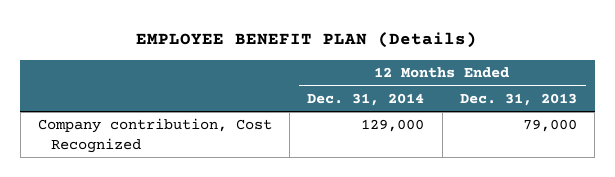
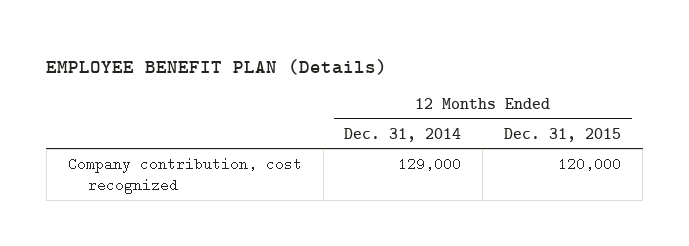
[459,92,577,106] Dec. 31, 2013 -> none
none -> [504,127,622,142] Dec. 31, 2015
[37,118,272,153] Company contribution, Cost Recognized -> [67,156,302,195] Company contribution, cost recognized

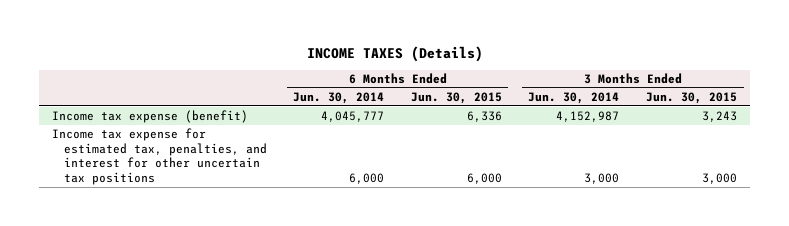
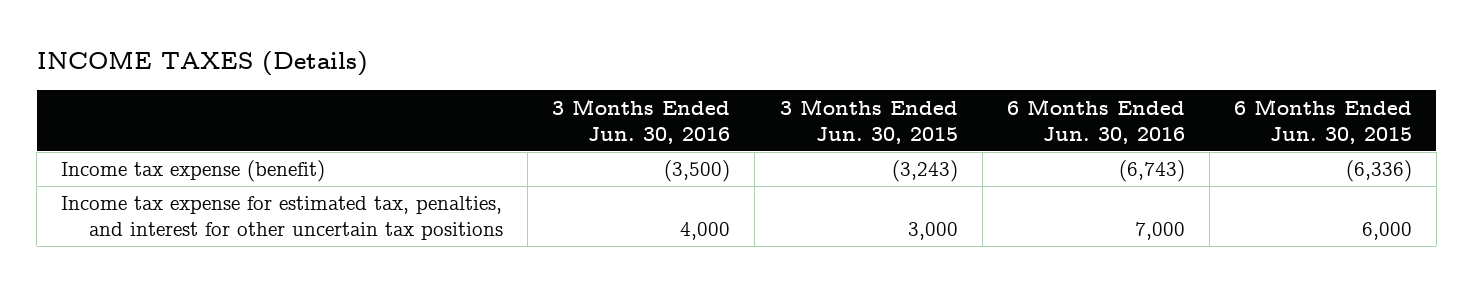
[293,91,385,104] Jun. 30, 2014 -> none
[528,91,620,104] Jun. 30, 2014 -> none
none -> [552,98,731,144] 3 Months Ended Jun. 30, 2016
none -> [1006,98,1185,144] 6 Months Ended Jun. 30, 2016
[466,111,502,123] 6,336 -> [1345,160,1412,183] (6,336)
[701,111,737,123] 3,243 -> [891,160,958,183] (3,243)

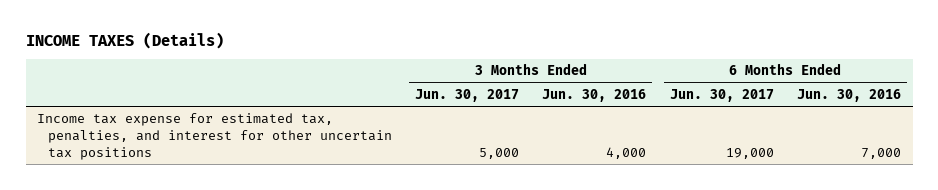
[779,98,958,144] 3 Months Ended Jun. 30, 2015 -> none
[1233,98,1412,144] 6 Months Ended Jun. 30, 2015 -> none
none -> [415,88,520,102] Jun. 30, 2017
none -> [669,88,774,102] Jun. 30, 2017
[61,160,326,183] Income tax expense (benefit) -> none

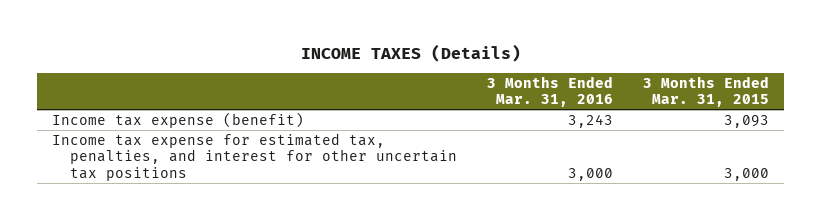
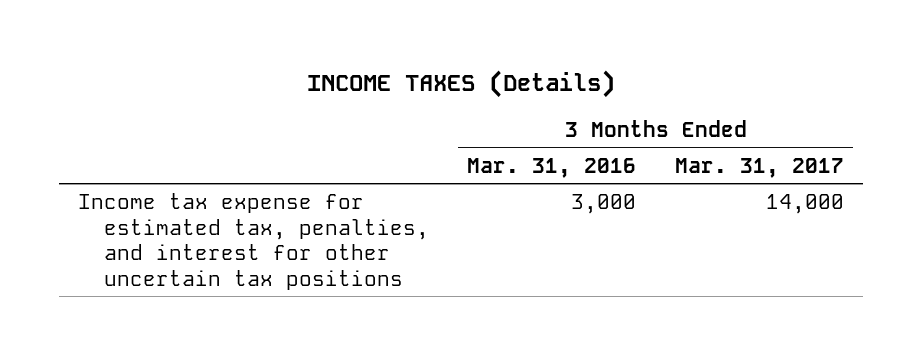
[643,75,770,107] 3 Months Ended Mar. 31, 2015 -> none
none -> [674,157,844,178] Mar. 31, 2017
[52,111,305,128] Income tax expense (benefit) -> none

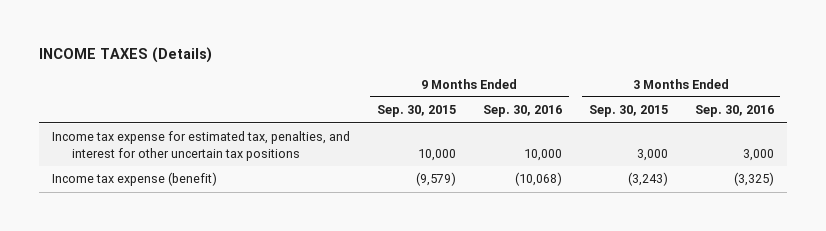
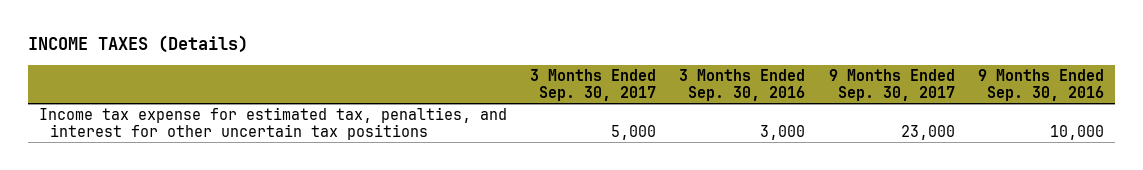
[377,105,457,118] Sep. 30, 2015 -> none
[588,105,668,118] Sep. 30, 2015 -> none
none -> [530,69,657,101] 3 Months Ended Sep. 30, 2017
none -> [828,69,955,101] 9 Months Ended Sep. 30, 2017
[52,172,218,187] Income tax expense (benefit) -> none

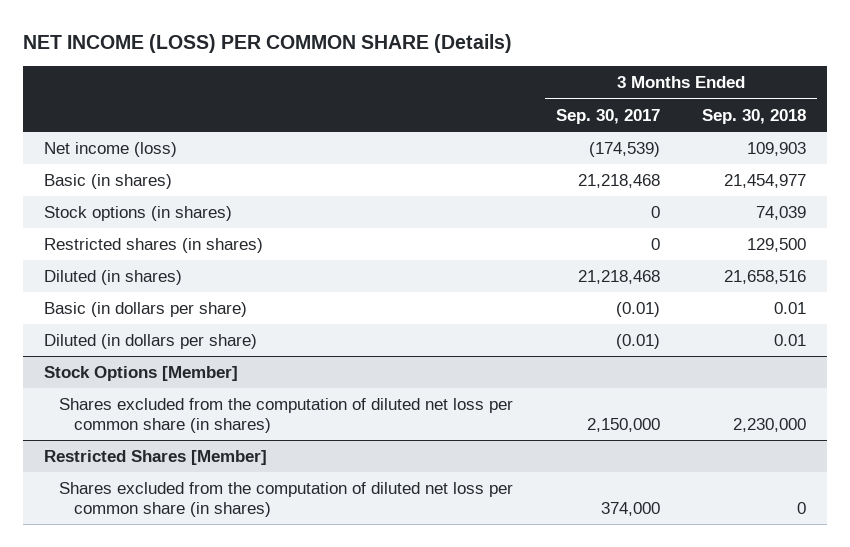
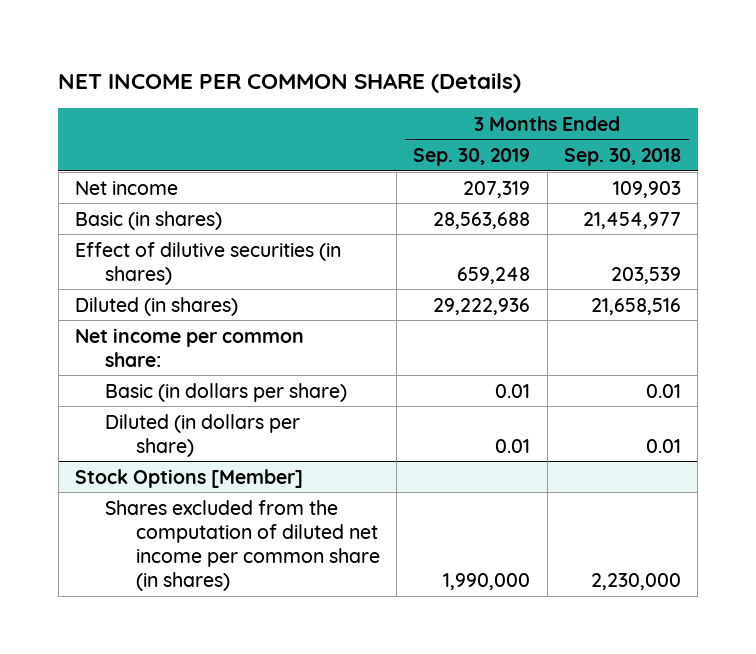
[23,34,513,54] NET INCOME (LOSS) PER COMMON SHARE (Details) -> [58,72,522,93] NET INCOME PER COMMON SHARE (Details)
[555,108,660,124] Sep. 30, 2017 -> none
none -> [413,148,531,167] Sep. 30, 2019
[44,142,178,158] Net income (loss) -> [75,180,179,195] Net income
[44,206,233,222] Stock options (in shares) -> none
[44,238,264,254] Restricted shares (in shares) -> none
none -> [75,241,342,285] Effect of dilutive securities (in shares)
none -> [75,327,305,367] Net income per common share:
[44,450,268,466] Restricted Shares [Member] -> none
[59,482,514,517] Shares excluded from the computation of diluted net loss per common share (in shares) -> none
[59,398,514,433] Shares excluded from the computation of diluted net loss per common share (in shares) -> [105,499,380,591] Shares excluded from the computation of diluted net income per common share (in shares)

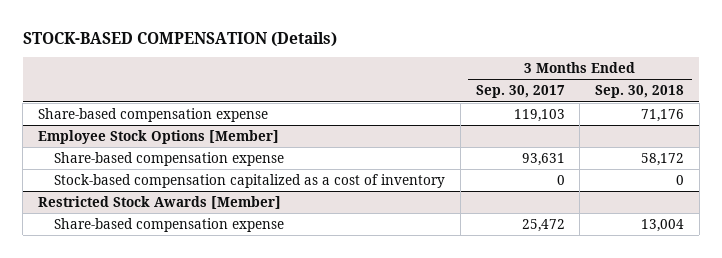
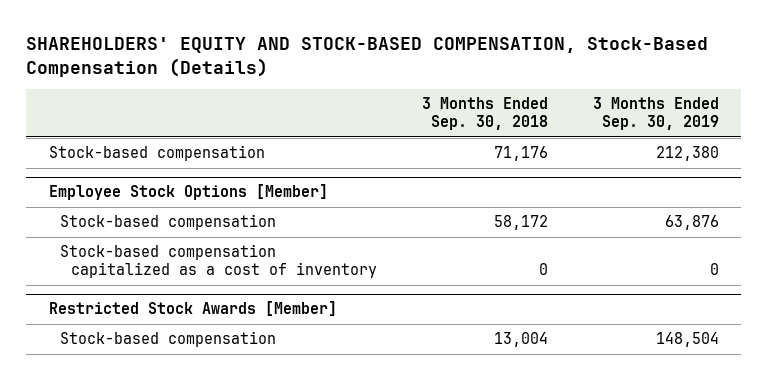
[22,31,337,47] STOCK-BASED COMPENSATION (Details) -> [26,36,709,77] SHAREHOLDERS' EQUITY AND STOCK-BASED COMPENSATION, Stock-Based Compensation (Details)
[475,85,565,99] Sep. 30, 2017 -> none
none -> [592,97,719,131] 3 Months Ended Sep. 30, 2019
[38,107,269,122] Share-based compensation expense -> [48,145,265,162] Stock-based compensation
[53,151,284,166] Share-based compensation expense -> [59,214,276,231] Stock-based compensation
[53,217,284,232] Share-based compensation expense -> [59,331,276,348] Stock-based compensation

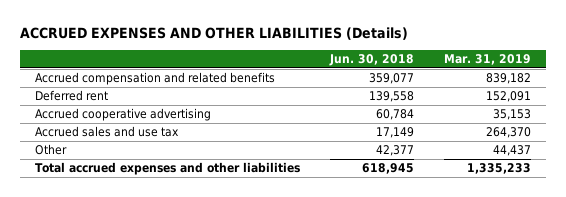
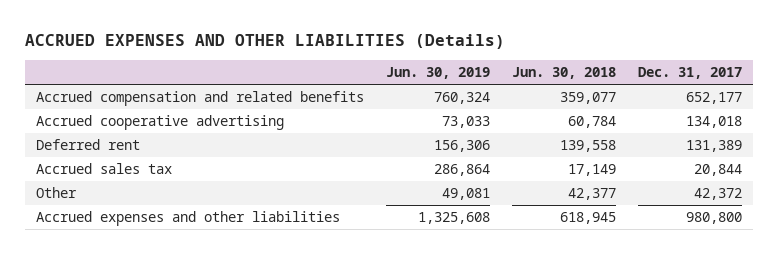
[443,54,531,66] Mar. 31, 2019 -> none
none -> [385,66,490,79] Jun. 30, 2019
none -> [637,66,742,79] Dec. 31, 2017
[35,90,109,102] Deferred rent -> [35,139,140,151] Deferred rent
[35,126,180,138] Accrued sales and use tax -> [35,163,172,175] Accrued sales tax
[35,162,301,176] Total accrued expenses and other liabilities -> [35,211,340,227] Accrued expenses and other liabilities

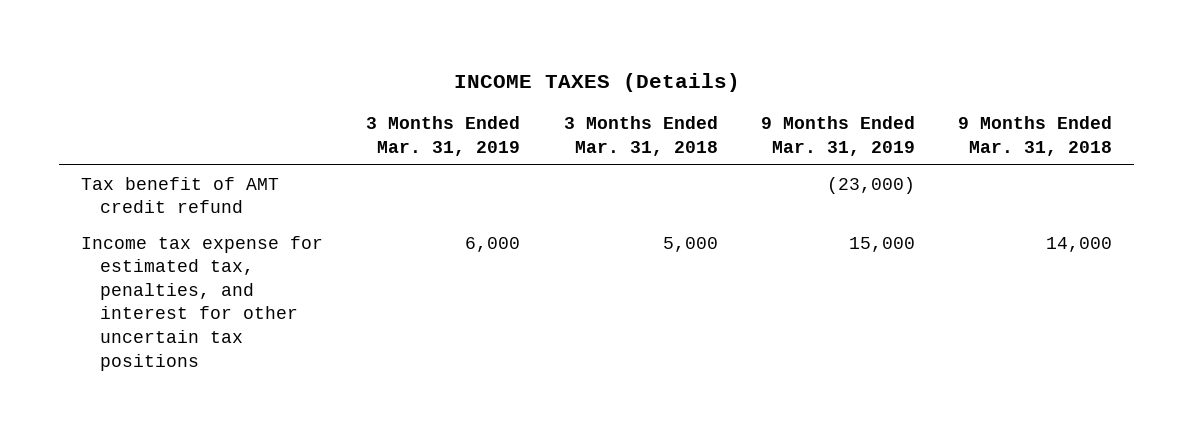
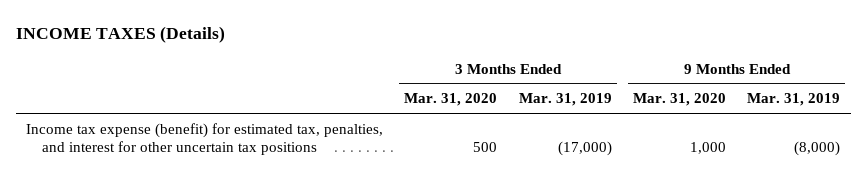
[563,116,718,157] 3 Months Ended Mar. 31, 2018 -> none
[958,116,1113,157] 9 Months Ended Mar. 31, 2018 -> none
none -> [404,93,498,107] Mar. 31, 2020
none -> [632,93,726,107] Mar. 31, 2020
[80,176,279,214] Tax benefit of AMT credit refund -> none
[80,235,323,371] Income tax expense for estimated tax, penalties, and interest for other uncertain tax positions -> [26,122,384,156] Income tax expense (benefit) for estimated tax, penalties, and interest for other uncertain tax positions
[465,236,521,252] 6,000 -> [557,141,612,157] (17,000)
[848,236,915,252] 15,000 -> [794,141,841,157] (8,000)

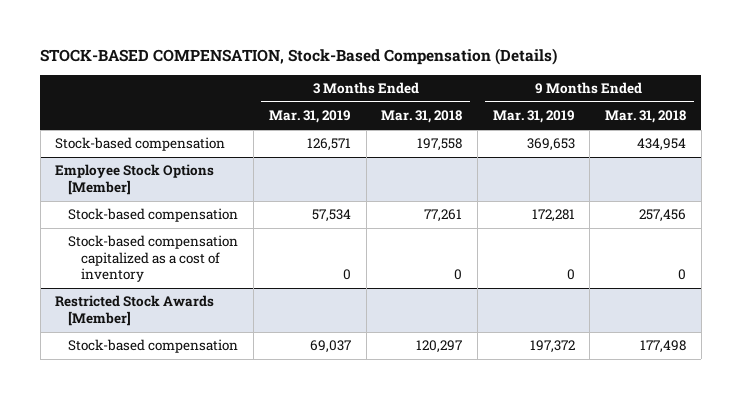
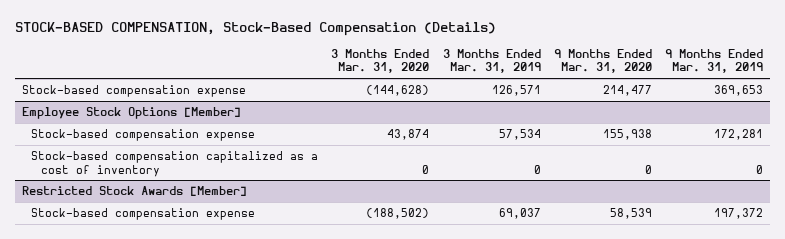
[381,110,463,124] Mar. 31, 2018 -> none
[605,110,687,124] Mar. 31, 2018 -> none
none -> [331,48,430,74] 3 Months Ended Mar. 31, 2020
none -> [553,48,652,74] 9 Months Ended Mar. 31, 2020
[55,137,226,152] Stock-based compensation -> [21,85,246,98] Stock-based compensation expense
[68,208,239,223] Stock-based compensation -> [31,129,256,142] Stock-based compensation expense
[68,339,239,354] Stock-based compensation -> [31,208,256,221] Stock-based compensation expense

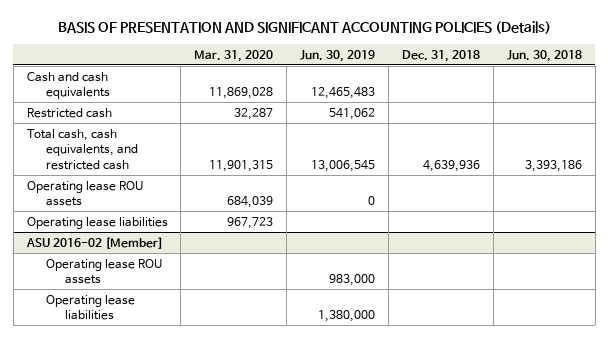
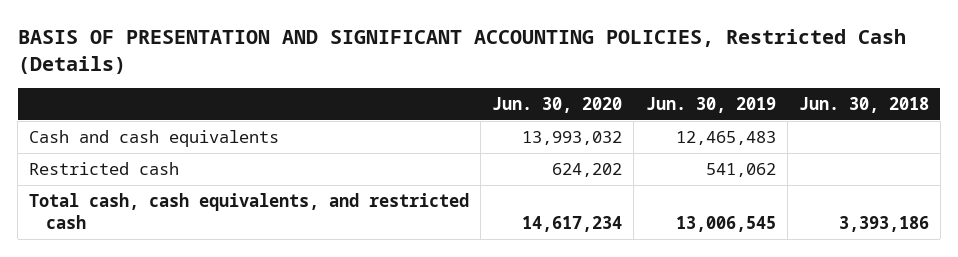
[58,20,552,34] BASIS OF PRESENTATION AND SIGNIFICANT ACCOUNTING POLICIES (Details) -> [17,29,906,75] BASIS OF PRESENTATION AND SIGNIFICANT ACCOUNTING POLICIES, Restricted Cash (Details)
[194,49,274,62] Mar. 31, 2020 -> none
[401,49,480,62] Dec. 31, 2018 -> none
none -> [492,97,623,114] Jun. 30, 2020
[26,180,143,207] Operating lease ROU assets -> none
[26,216,168,229] Operating lease liabilities -> none
[25,236,163,249] ASU 2016-02 [Member] -> none
[45,258,162,285] Operating lease ROU assets -> none
[45,294,135,321] Operating lease liabilities -> none

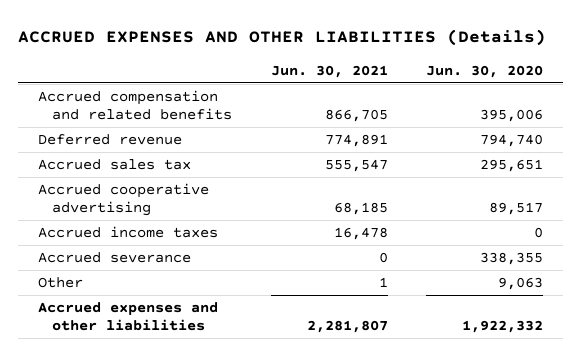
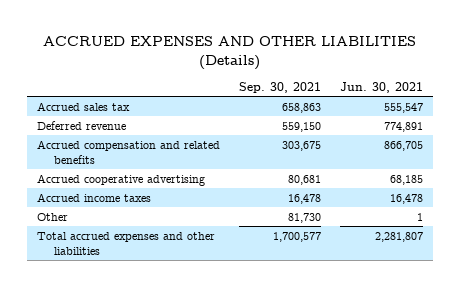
[426,64,544,78] Jun. 30, 2020 -> none
none -> [239,82,322,94] Sep. 30, 2021
[37,134,182,146] Deferred revenue -> [37,120,127,130] Deferred revenue
[37,90,232,120] Accrued compensation and related benefits -> [37,139,221,164] Accrued compensation and related benefits
[37,252,191,264] Accrued severance -> none
[37,302,218,331] Accrued expenses and other liabilities -> [37,231,216,255] Total accrued expenses and other liabilities

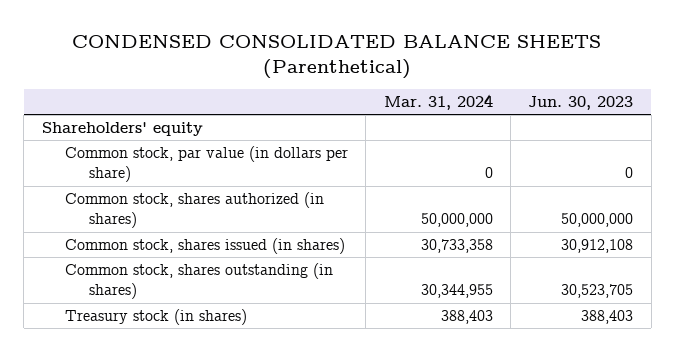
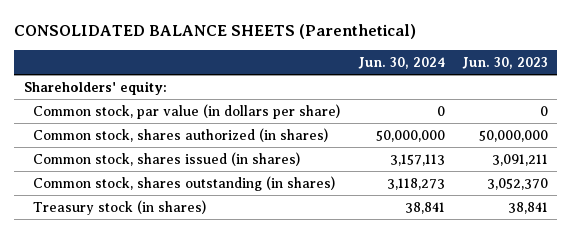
[72,35,602,80] CONDENSED CONSOLIDATED BALANCE SHEETS (Parenthetical) -> [14,23,417,39] CONSOLIDATED BALANCE SHEETS (Parenthetical)
[383,94,493,111] Mar. 31, 2024 -> none
none -> [357,56,445,69] Jun. 30, 2024
[41,122,203,137] Shareholders' equity -> [23,80,167,95] Shareholders' equity:
[561,239,634,254] 30,912,108 -> [492,153,549,166] 3,091,211
[561,284,634,299] 30,523,705 -> [487,177,549,190] 3,052,370
[581,310,634,325] 388,403 -> [508,201,549,214] 38,841

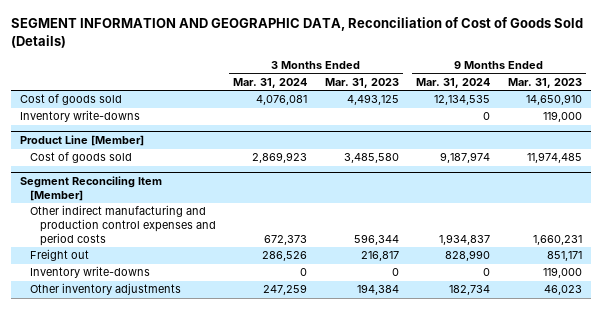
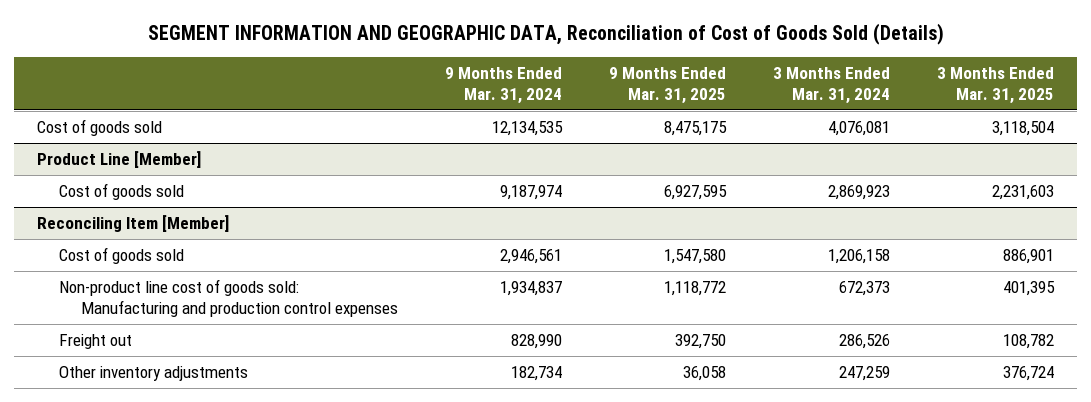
[324,78,399,89] Mar. 31, 2023 -> none
[507,78,582,89] Mar. 31, 2023 -> none
none -> [608,67,726,104] 9 Months Ended Mar. 31, 2025
none -> [936,67,1054,104] 3 Months Ended Mar. 31, 2025
[19,110,140,123] Inventory write-downs -> none
[19,176,162,201] Segment Reconciling Item [Member] -> [37,215,230,233] Reconciling Item [Member]
none -> [59,247,185,265] Cost of goods sold
[29,205,216,246] Other indirect manufacturing and production control expenses and period costs -> [59,279,399,317] Non-product line cost of goods sold: Manufacturing and production control expenses
[29,266,150,279] Inventory write-downs -> none

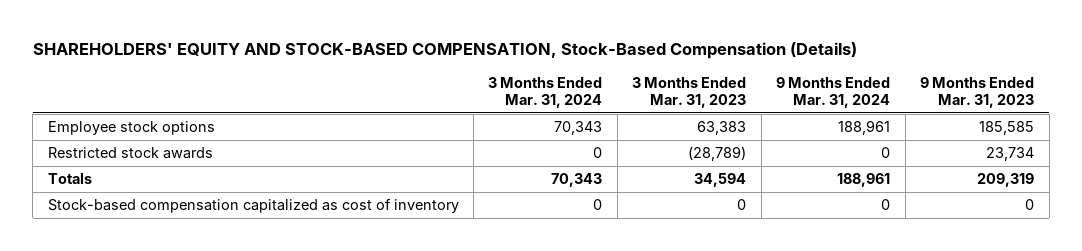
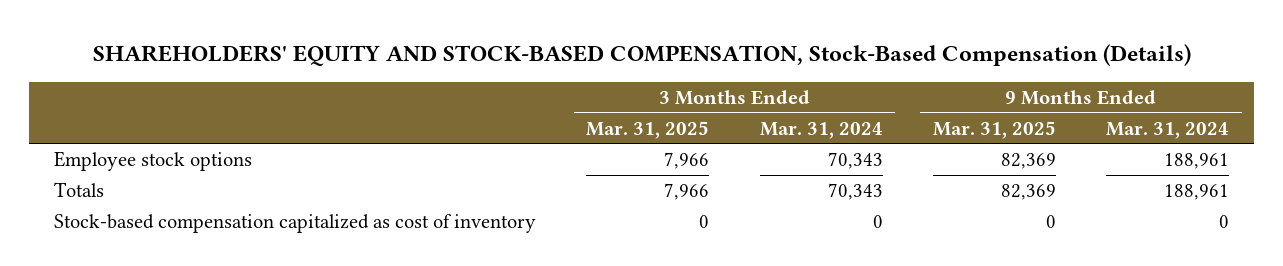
[632,76,747,109] 3 Months Ended Mar. 31, 2023 -> none
[920,76,1035,109] 9 Months Ended Mar. 31, 2023 -> none
none -> [586,120,710,139] Mar. 31, 2025
none -> [932,120,1056,139] Mar. 31, 2025
[47,147,213,160] Restricted stock awards -> none

